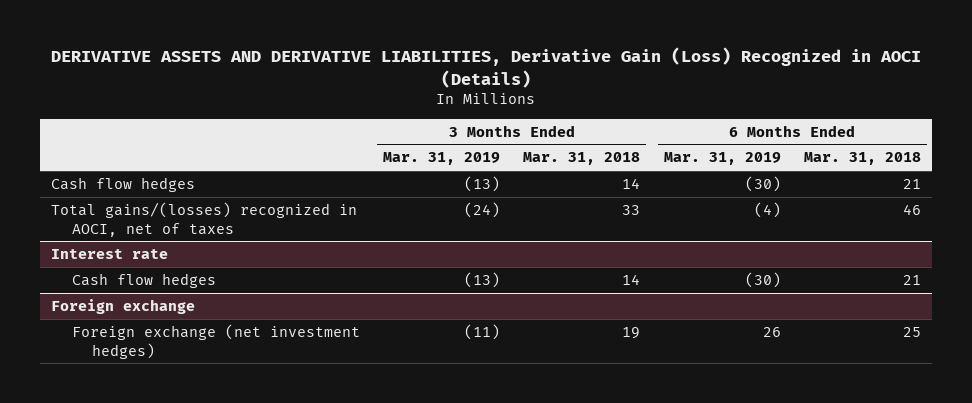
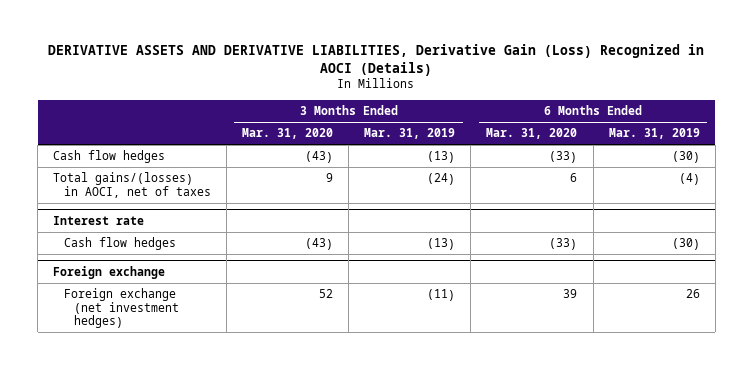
[523,152,641,166] Mar. 31, 2018 -> none
[803,152,921,166] Mar. 31, 2018 -> none
none -> [241,128,333,140] Mar. 31, 2020
none -> [486,128,578,140] Mar. 31, 2020
[51,201,358,237] Total gains/(losses) recognized in AOCI, net of taxes -> [53,172,211,198] Total gains/(losses) in AOCI, net of taxes

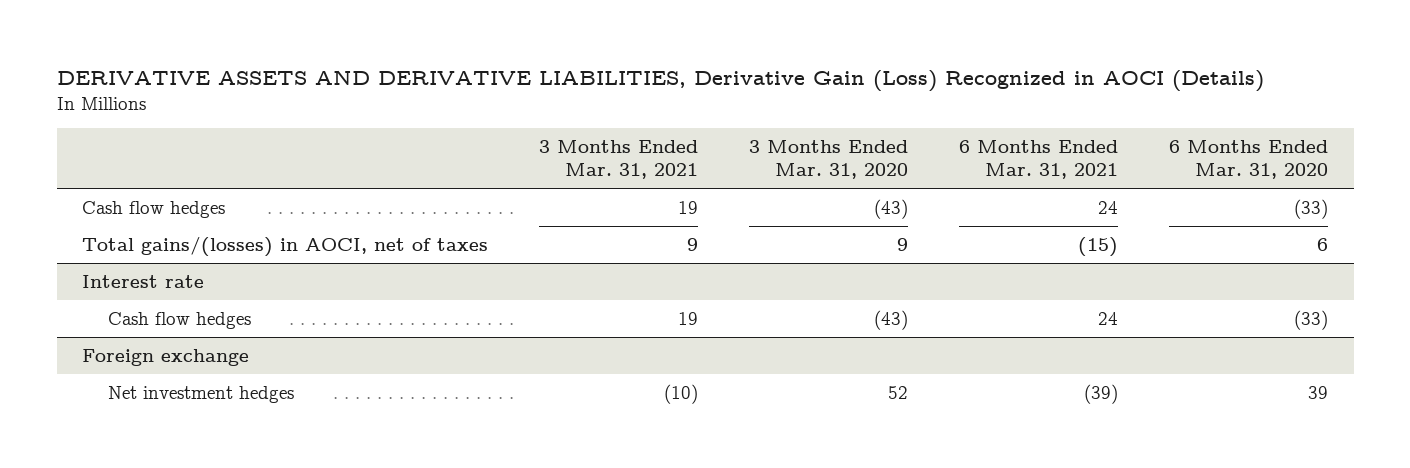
[364,128,456,140] Mar. 31, 2019 -> none
[608,128,700,140] Mar. 31, 2019 -> none
none -> [539,139,699,179] 3 Months Ended Mar. 31, 2021
none -> [959,139,1119,179] 6 Months Ended Mar. 31, 2021
[63,288,180,328] Foreign exchange (net investment hedges) -> [107,385,294,403] Net investment hedges

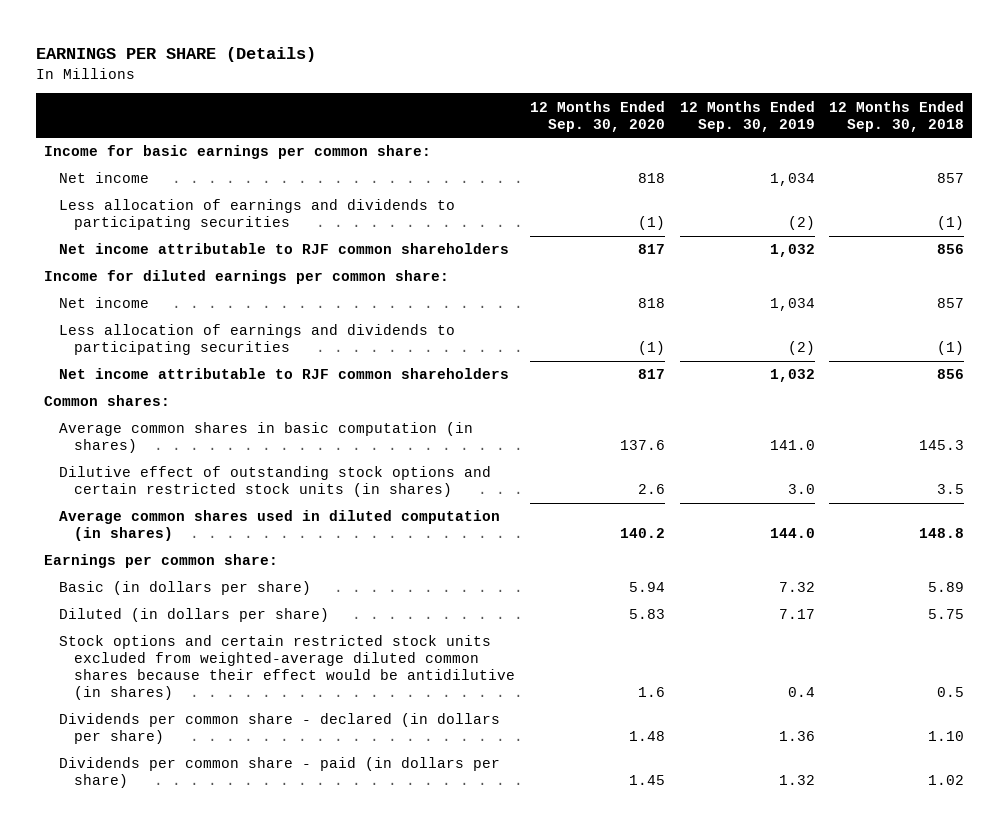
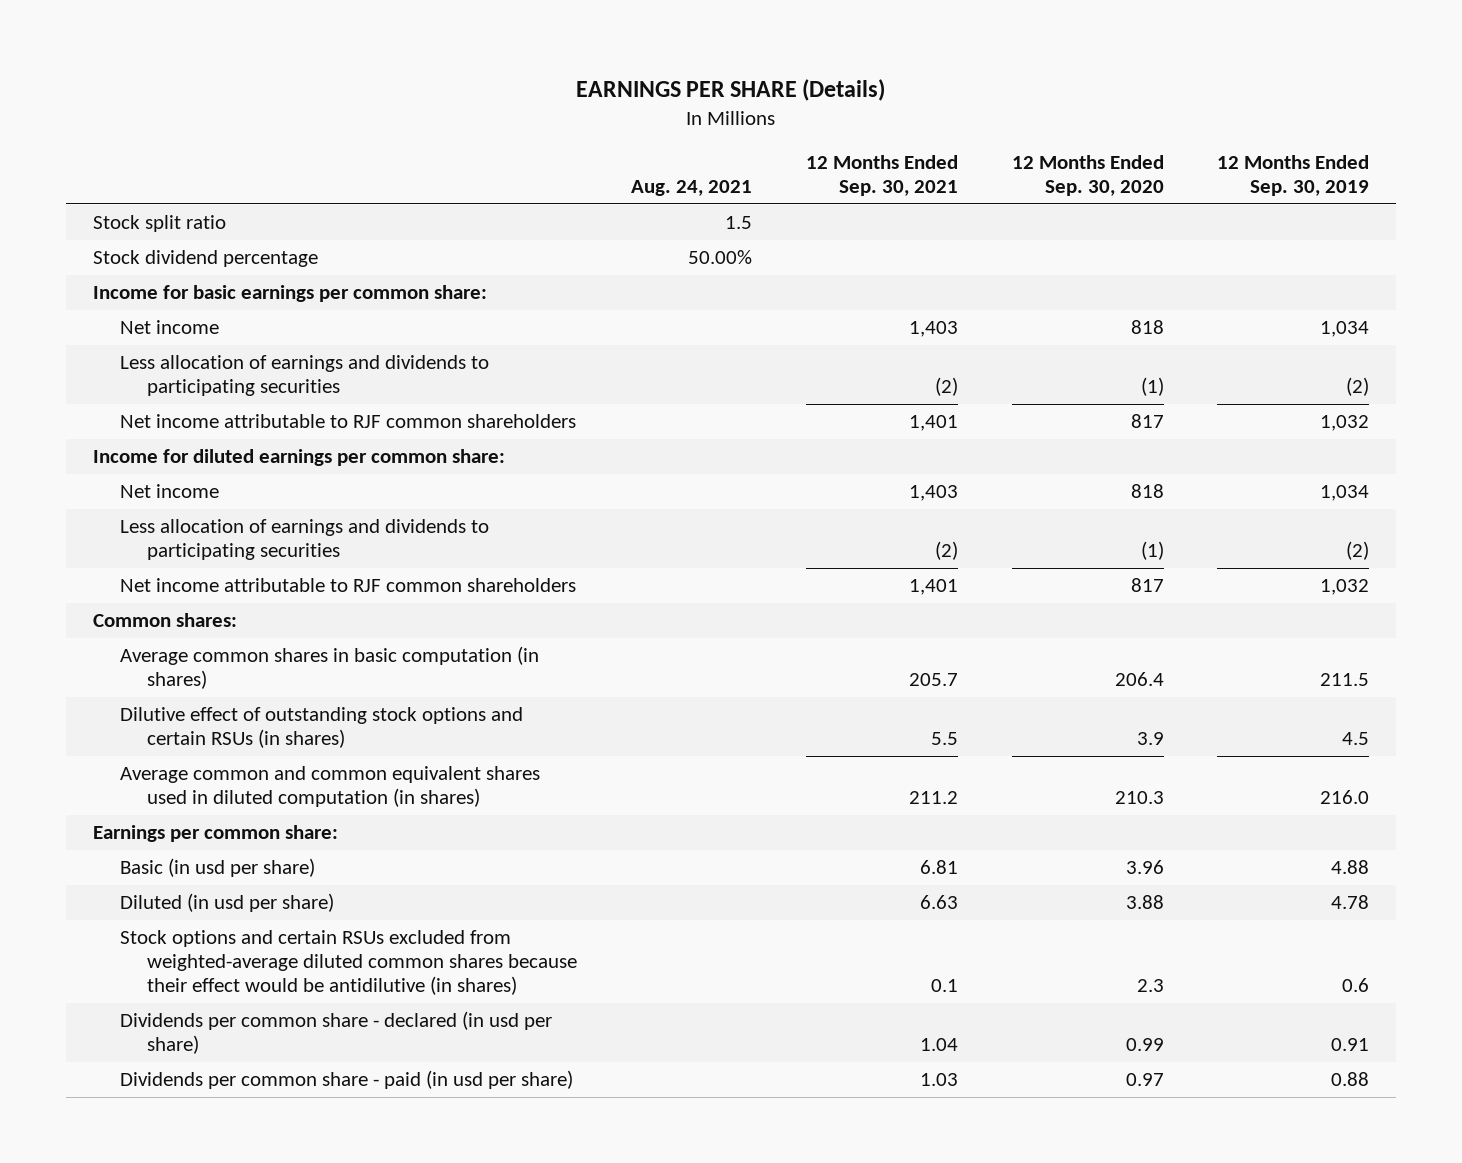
[829,100,965,132] 12 Months Ended Sep. 30, 2018 -> none
none -> [630,179,752,196] Aug. 24, 2021
none -> [805,155,958,196] 12 Months Ended Sep. 30, 2021
none -> [92,215,226,233] Stock split ratio
none -> [92,250,318,268] Stock dividend percentage
[620,440,666,451] 137.6 -> [1114,672,1164,687] 206.4
[769,440,815,451] 141.0 -> [1320,673,1370,687] 211.5
[58,466,491,498] Dilutive effect of outstanding stock options and certain restricted stock units (in shares) -> [119,707,523,749] Dilutive effect of outstanding stock options and certain RSUs (in shares)
[638,484,666,495] 2.6 -> [1136,732,1164,746] 3.9
[787,484,815,495] 3.0 -> [1342,732,1370,746] 4.5
[58,510,500,542] Average common shares used in diluted computation (in shares) -> [119,766,540,808] Average common and common equivalent shares used in diluted computation (in shares)
[620,528,666,539] 140.2 -> [1114,791,1164,805] 210.3
[769,528,815,539] 144.0 -> [1320,790,1370,805] 216.0
[58,581,311,596] Basic (in dollars per share) -> [119,858,315,878] Basic (in usd per share)
[629,582,666,593] 5.94 -> [1125,860,1164,875] 3.96
[778,582,815,593] 7.32 -> [1331,860,1370,875] 4.88
[58,608,329,623] Diluted (in dollars per share) -> [119,893,334,913] Diluted (in usd per share)
[629,609,666,620] 5.83 -> [1125,895,1164,910] 3.88
[778,609,815,620] 7.17 -> [1331,895,1370,910] 4.78
[58,635,516,701] Stock options and certain restricted stock units excluded from weighted-average diluted common shares because their effect would be antidilutive (in shares) -> [119,930,577,995] Stock options and certain RSUs excluded from weighted-average diluted common shares because their effect would be antidilutive (in shares)
[638,687,666,698] 1.6 -> [1136,978,1164,992] 2.3
[787,687,815,698] 0.4 -> [1342,977,1370,992] 0.6
[58,713,500,745] Dividends per common share - declared (in dollars per share) -> [119,1011,552,1055] Dividends per common share - declared (in usd per share)
[629,731,666,742] 1.48 -> [1125,1038,1164,1052] 0.99
[778,731,815,742] 1.36 -> [1331,1038,1370,1052] 0.91
[58,757,500,789] Dividends per common share - paid (in dollars per share) -> [119,1070,573,1090] Dividends per common share - paid (in usd per share)
[629,775,666,786] 1.45 -> [1125,1073,1164,1087] 0.97
[778,775,815,786] 1.32 -> [1331,1072,1370,1087] 0.88

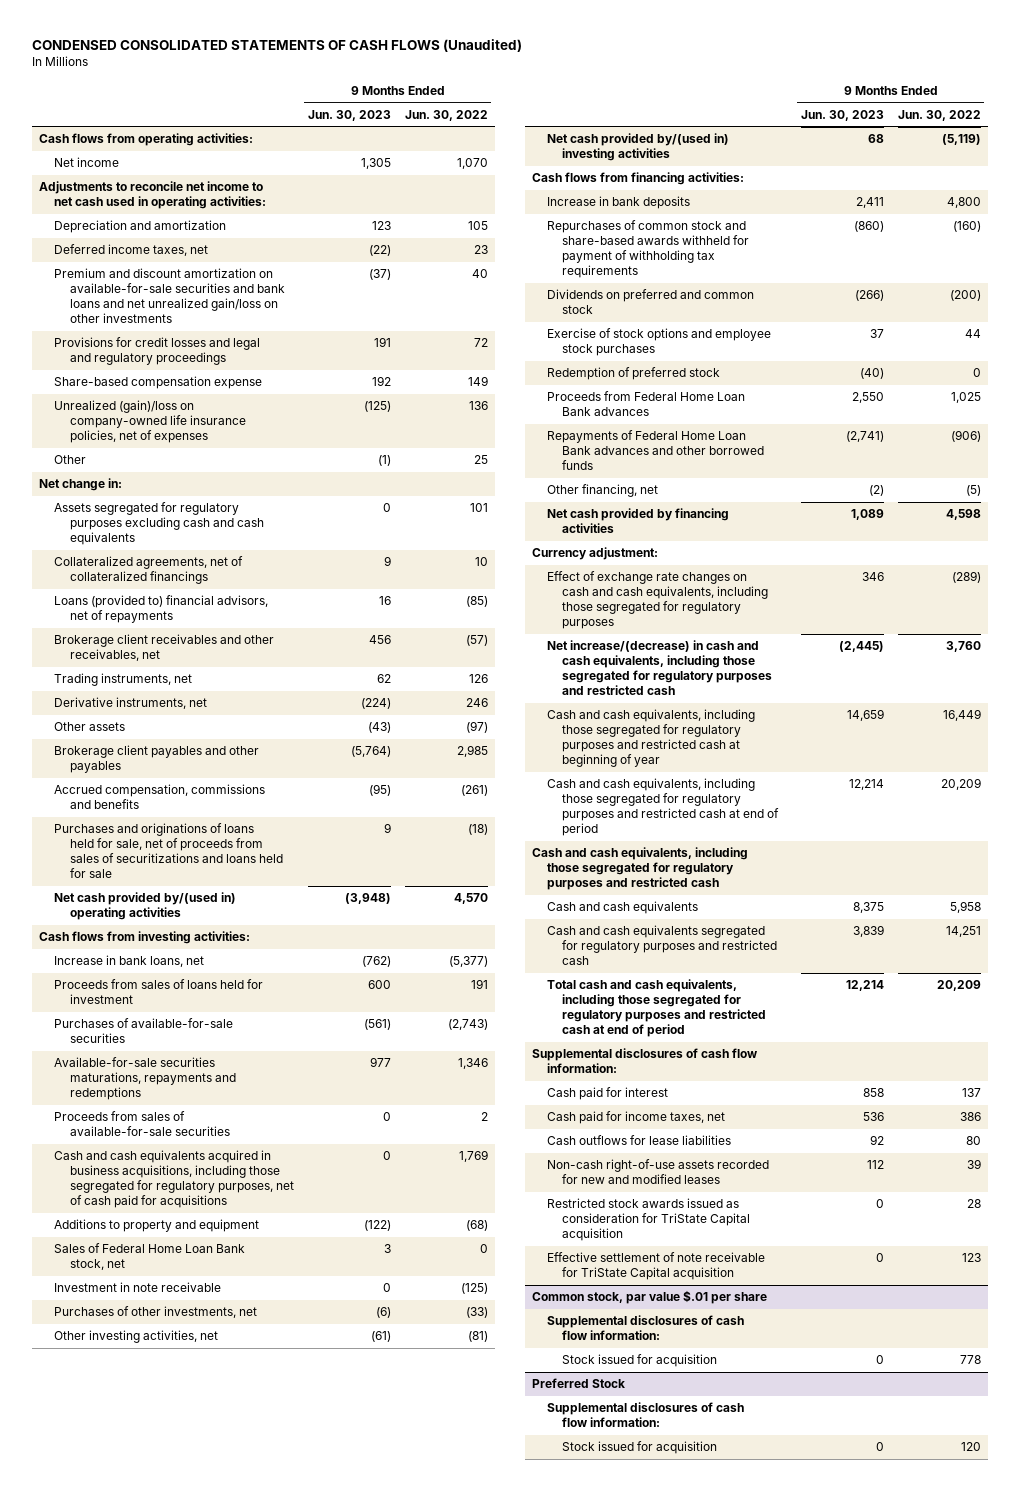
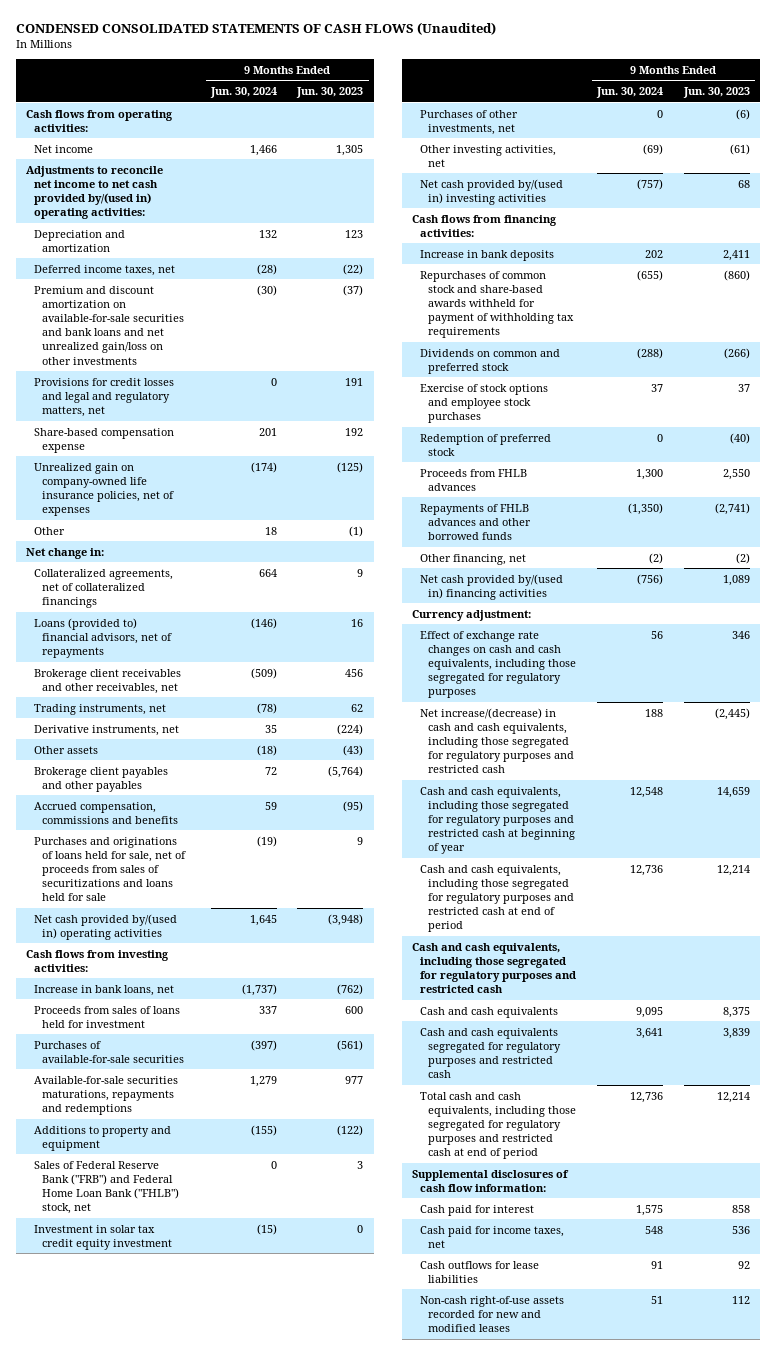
[404,109,488,121] Jun. 30, 2022 -> none
none -> [209,87,277,99] Jun. 30, 2024
[38,181,267,210] Adjustments to reconcile net income to net cash used in operating activities: -> [25,165,163,220] Adjustments to reconcile net income to net cash provided by/(used in) operating activities:
[54,337,261,366] Provisions for credit losses and legal and regulatory proceedings -> [33,377,174,417] Provisions for credit losses and legal and regulatory matters, net
[54,400,246,444] Unrealized (gain)/loss on company-owned life insurance policies, net of expenses -> [33,462,174,517] Unrealized gain on company-owned life insurance policies, net of expenses
[54,502,264,546] Assets segregated for regulatory purposes excluding cash and cash equivalents -> none
[54,1111,230,1137] Proceeds from sales of available-for-sale securities -> none
[54,1150,294,1209] Cash and cash equivalents acquired in business acquisitions, including those segregated for regulatory purposes, net of cash paid for acquisitions -> none
[54,1282,222,1293] Investment in note receivable -> none
[54,1243,246,1271] Sales of Federal Home Loan Bank stock, net -> [33,1160,179,1215] Sales of Federal Reserve Bank ("FRB") and Federal Home Loan Bank ("FHLB") stock, net
none -> [33,1224,172,1250] Investment in solar tax credit equity investment
[547,289,755,315] Dividends on preferred and common stock -> [420,348,561,374] Dividends on common and preferred stock
[547,391,746,417] Proceeds from Federal Home Loan Bank advances -> [420,468,528,491] Proceeds from FHLB advances
[547,430,765,471] Repayments of Federal Home Loan Bank advances and other borrowed funds -> [420,503,532,540] Repayments of FHLB advances and other borrowed funds
[547,508,730,534] Net cash provided by financing activities -> [420,573,564,600] Net cash provided by/(used in) financing activities
[547,1198,751,1242] Restricted stock awards issued as consideration for TriState Capital acquisition -> none
[547,1252,766,1281] Effective settlement of note receivable for TriState Capital acquisition -> none
[531,1290,767,1305] Common stock, par value $.01 per share -> none
[547,1315,745,1341] Supplemental disclosures of cash flow information: -> none
[562,1354,718,1368] Stock issued for acquisition -> none
[531,1378,625,1389] Preferred Stock -> none
[547,1402,745,1428] Supplemental disclosures of cash flow information: -> none
[562,1441,718,1455] Stock issued for acquisition -> none

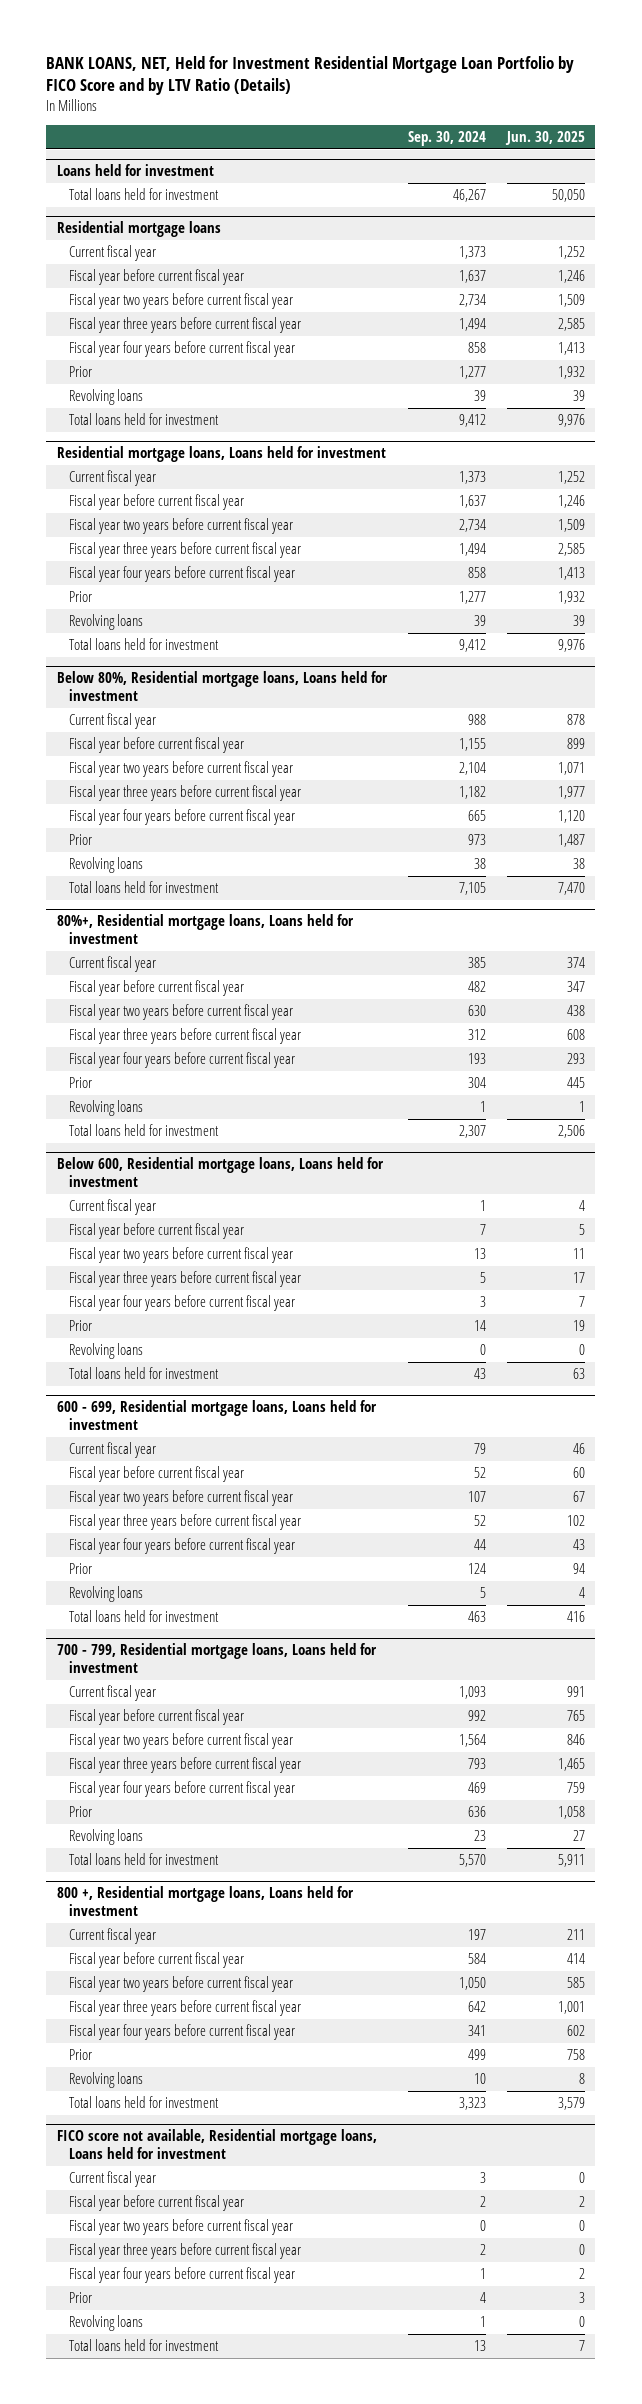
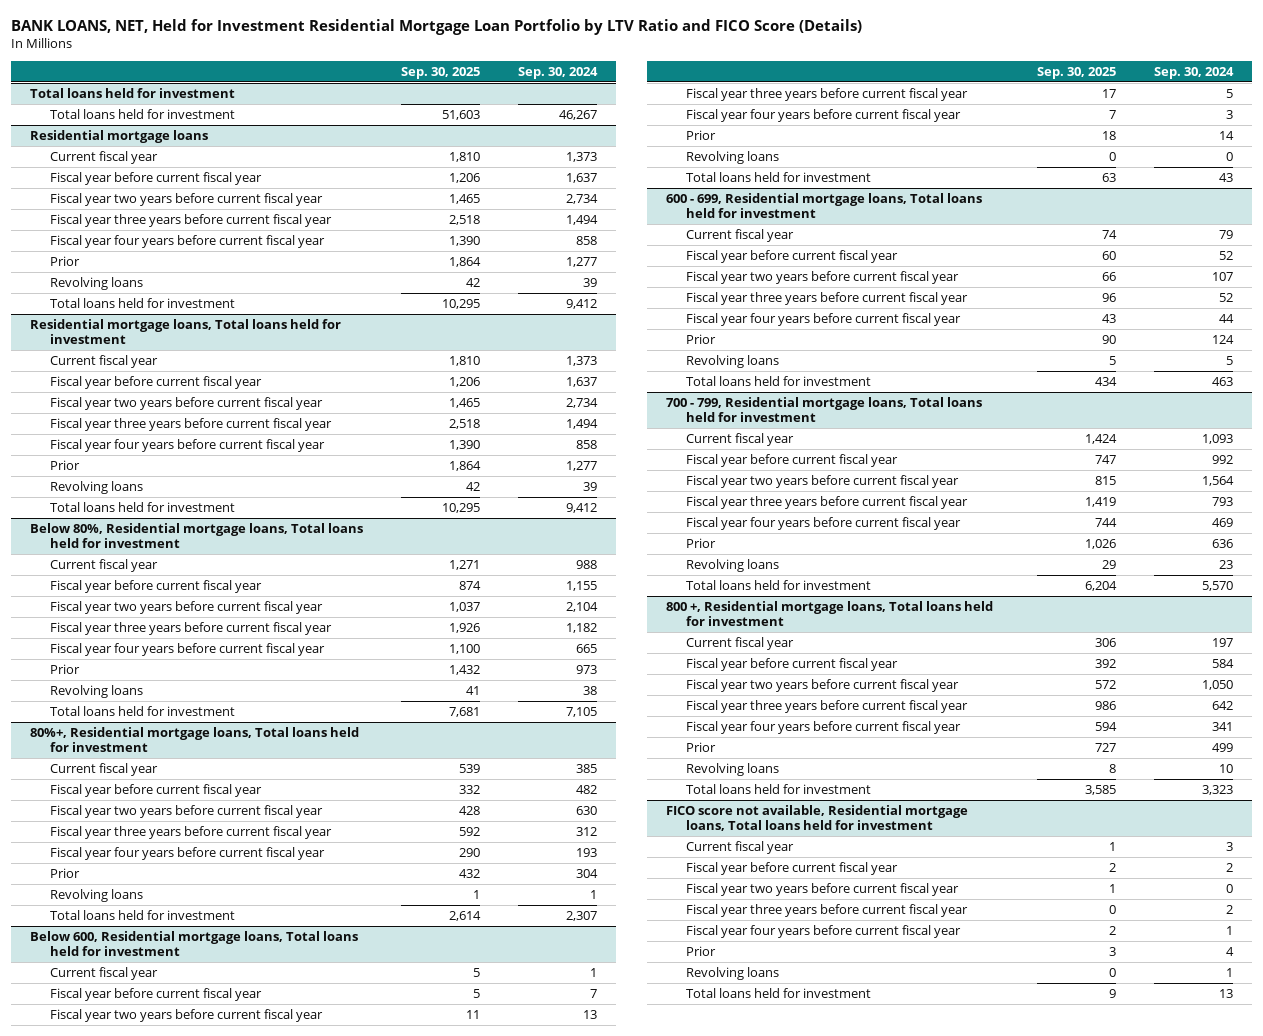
[46,55,575,96] BANK LOANS, NET, Held for Investment Residential Mortgage Loan Portfolio by FICO Score and by LTV Ratio (Details) -> [11,18,863,35] BANK LOANS, NET, Held for Investment Residential Mortgage Loan Portfolio by LTV Ratio and FICO Score (Details)
[504,131,585,146] Jun. 30, 2025 -> none
none -> [400,66,480,79] Sep. 30, 2025
[56,164,214,177] Loans held for investment -> [29,87,235,98] Total loans held for investment
[56,446,386,463] Residential mortgage loans, Loans held for investment -> [29,318,341,345] Residential mortgage loans, Total loans held for investment
[56,671,388,702] Below 80%, Residential mortgage loans, Loans held for investment -> [29,522,363,549] Below 80%, Residential mortgage loans, Total loans held for investment
[56,914,354,945] 80%+, Residential mortgage loans, Loans held for investment -> [29,726,359,753] 80%+, Residential mortgage loans, Total loans held for investment
[56,1157,384,1188] Below 600, Residential mortgage loans, Loans held for investment -> [29,930,358,957] Below 600, Residential mortgage loans, Total loans held for investment
[56,1400,377,1431] 600 - 699, Residential mortgage loans, Loans held for investment -> [666,192,983,219] 600 - 699, Residential mortgage loans, Total loans held for investment
[56,1643,377,1674] 700 - 799, Residential mortgage loans, Loans held for investment -> [666,396,983,423] 700 - 799, Residential mortgage loans, Total loans held for investment
[56,1886,354,1917] 800 +, Residential mortgage loans, Loans held for investment -> [666,600,994,627] 800 +, Residential mortgage loans, Total loans held for investment
[56,2129,377,2160] FICO score not available, Residential mortgage loans, Loans held for investment -> [666,804,969,832] FICO score not available, Residential mortgage loans, Total loans held for investment

